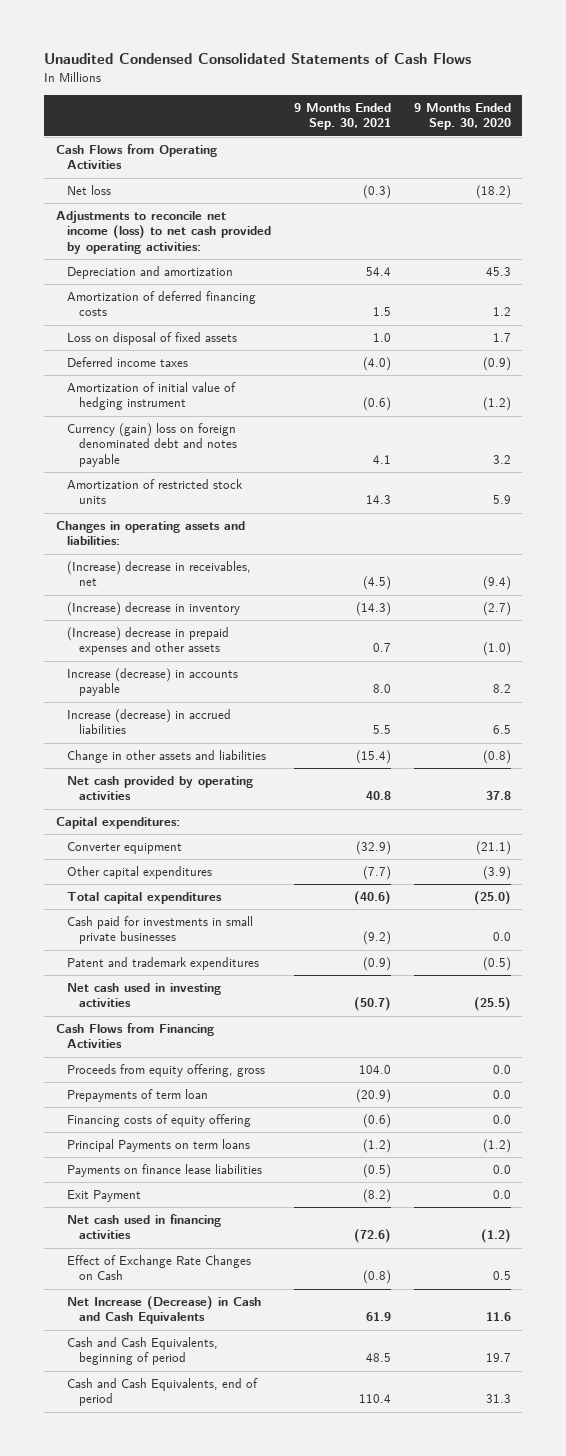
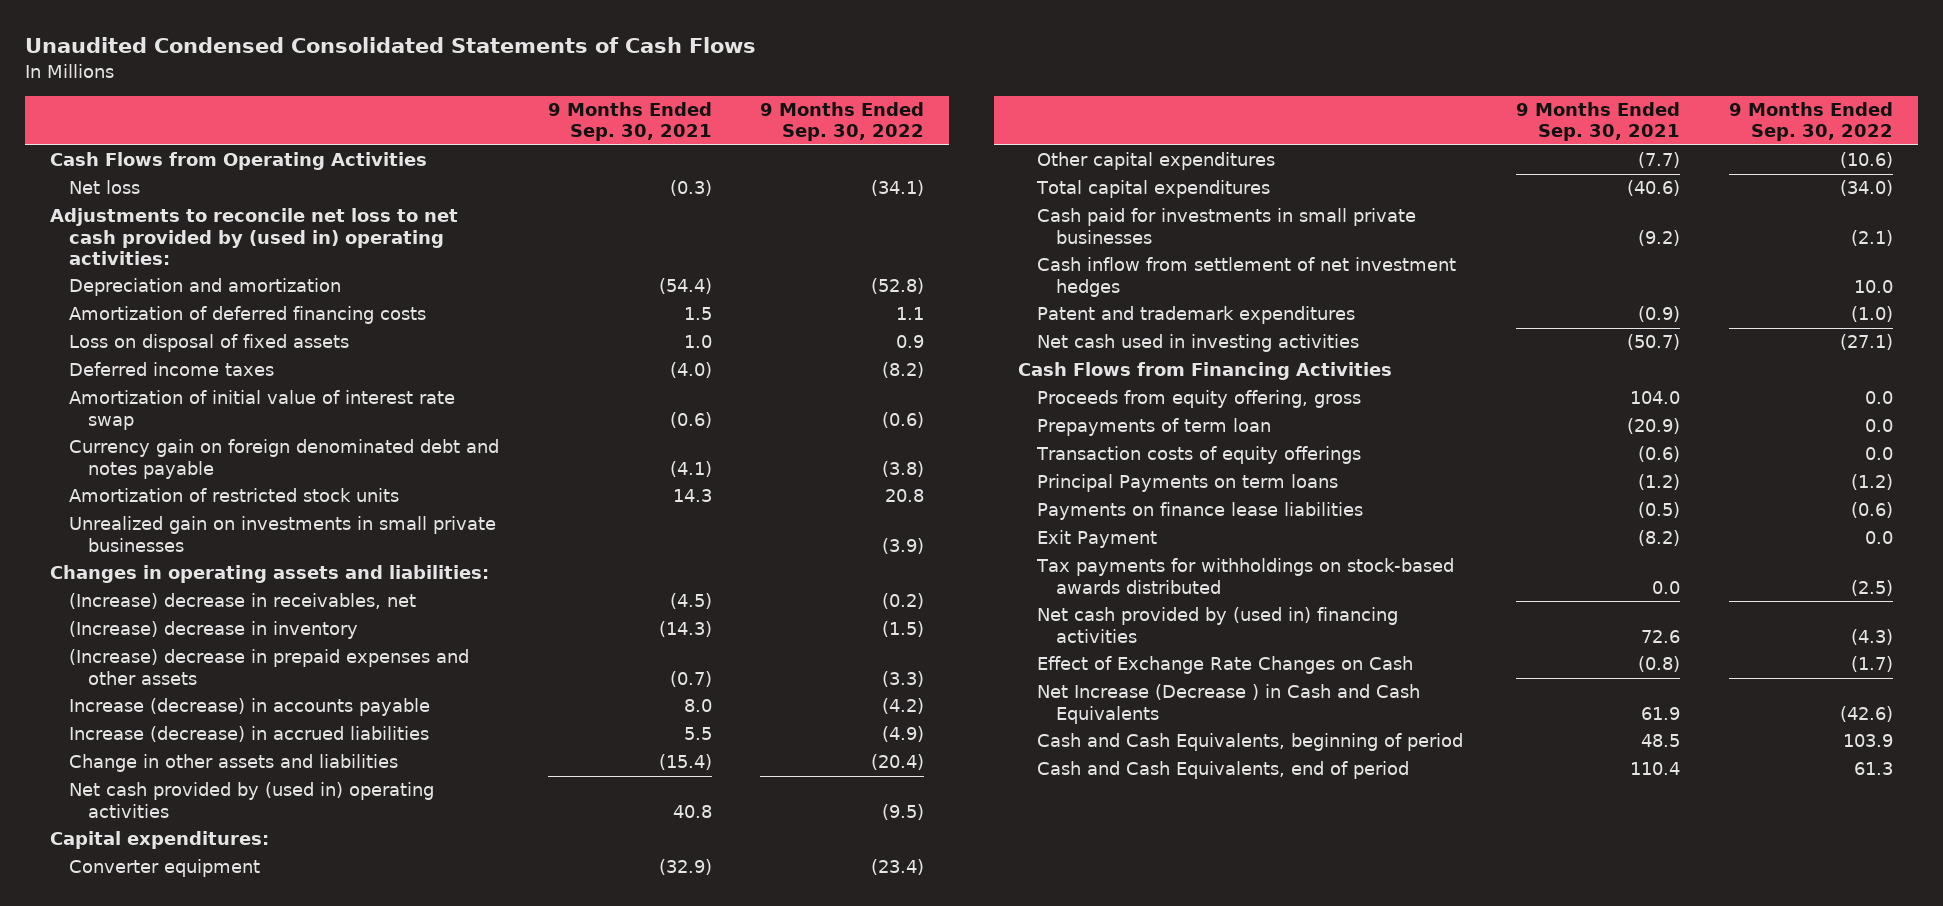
[413,103,511,131] 9 Months Ended Sep. 30, 2020 -> none
none -> [760,102,925,142] 9 Months Ended Sep. 30, 2022
[55,211,272,254] Adjustments to reconcile net income (loss) to net cash provided by operating activities: -> [49,208,458,266] Adjustments to reconcile net loss to net cash provided by (used in) operating activities:
[365,267,391,277] 54.4 -> [658,278,712,295] (54.4)
[67,382,237,411] Amortization of initial value of hedging instrument -> [68,390,455,430] Amortization of initial value of interest rate swap
[67,423,237,467] Currency (gain) loss on foreign denominated debt and notes payable -> [68,439,499,479] Currency gain on foreign denominated debt and notes payable
[372,454,391,464] 4.1 -> [669,460,712,477] (4.1)
none -> [68,516,496,552] Unrealized gain on investments in small private businesses
[372,643,391,653] 0.7 -> [669,670,712,687] (0.7)
[67,776,254,801] Net cash provided by operating activities -> [68,782,434,818] Net cash provided by (used in) operating activities
none -> [1037,257,1457,297] Cash inflow from settlement of net investment hedges
[67,1114,252,1128] Financing costs of equity offering -> [1036,446,1362,465] Transaction costs of equity offerings
none -> [1036,558,1455,594] Tax payments for withholdings on stock-based awards distributed
[67,1214,222,1240] Net cash used in financing activities -> [1037,607,1399,643] Net cash provided by (used in) financing activities
[353,1229,391,1244] (72.6) -> [1641,629,1681,643] 72.6
[67,1296,262,1325] Net Increase (Decrease) in Cash and Cash Equivalents -> [1037,684,1421,724] Net Increase (Decrease ) in Cash and Cash Equivalents

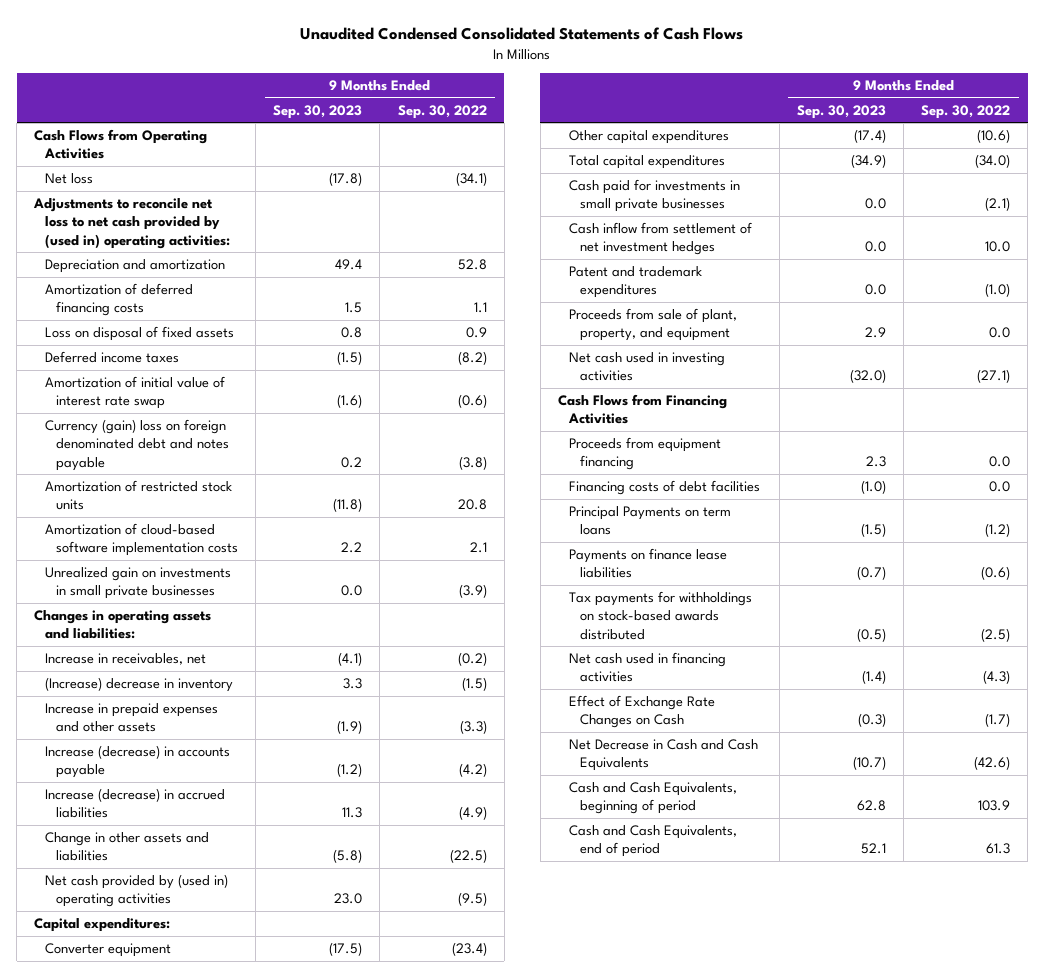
[547,102,712,142] 9 Months Ended Sep. 30, 2021 -> none
none -> [273,104,363,119] Sep. 30, 2023
[871,278,925,295] (52.8) -> [457,259,487,271] 52.8
[68,439,499,479] Currency gain on foreign denominated debt and notes payable -> [45,419,230,471] Currency (gain) loss on foreign denominated debt and notes payable
none -> [45,523,239,557] Amortization of cloud-based software implementation costs
[68,593,416,610] (Increase) decrease in receivables, net -> [45,653,207,666] Increase in receivables, net
[68,649,469,685] (Increase) decrease in prepaid expenses and other assets -> [45,703,219,733] Increase in prepaid expenses and other assets
[871,754,925,771] (20.4) -> [449,849,487,864] (22.5)
none -> [568,308,737,342] Proceeds from sale of plant, property, and equipment
[1037,418,1272,437] Prepayments of term loan -> none
[1036,446,1362,465] Transaction costs of equity offerings -> none
[1037,390,1362,409] Proceeds from equity offering, gross -> [568,437,721,471] Proceeds from equipment financing
none -> [568,480,760,496] Financing costs of debt facilities
[1037,530,1158,549] Exit Payment -> none
[1037,607,1399,643] Net cash provided by (used in) financing activities -> [568,652,726,683] Net cash used in financing activities
[1037,684,1421,724] Net Increase (Decrease ) in Cash and Cash Equivalents -> [568,739,758,772] Net Decrease in Cash and Cash Equivalents

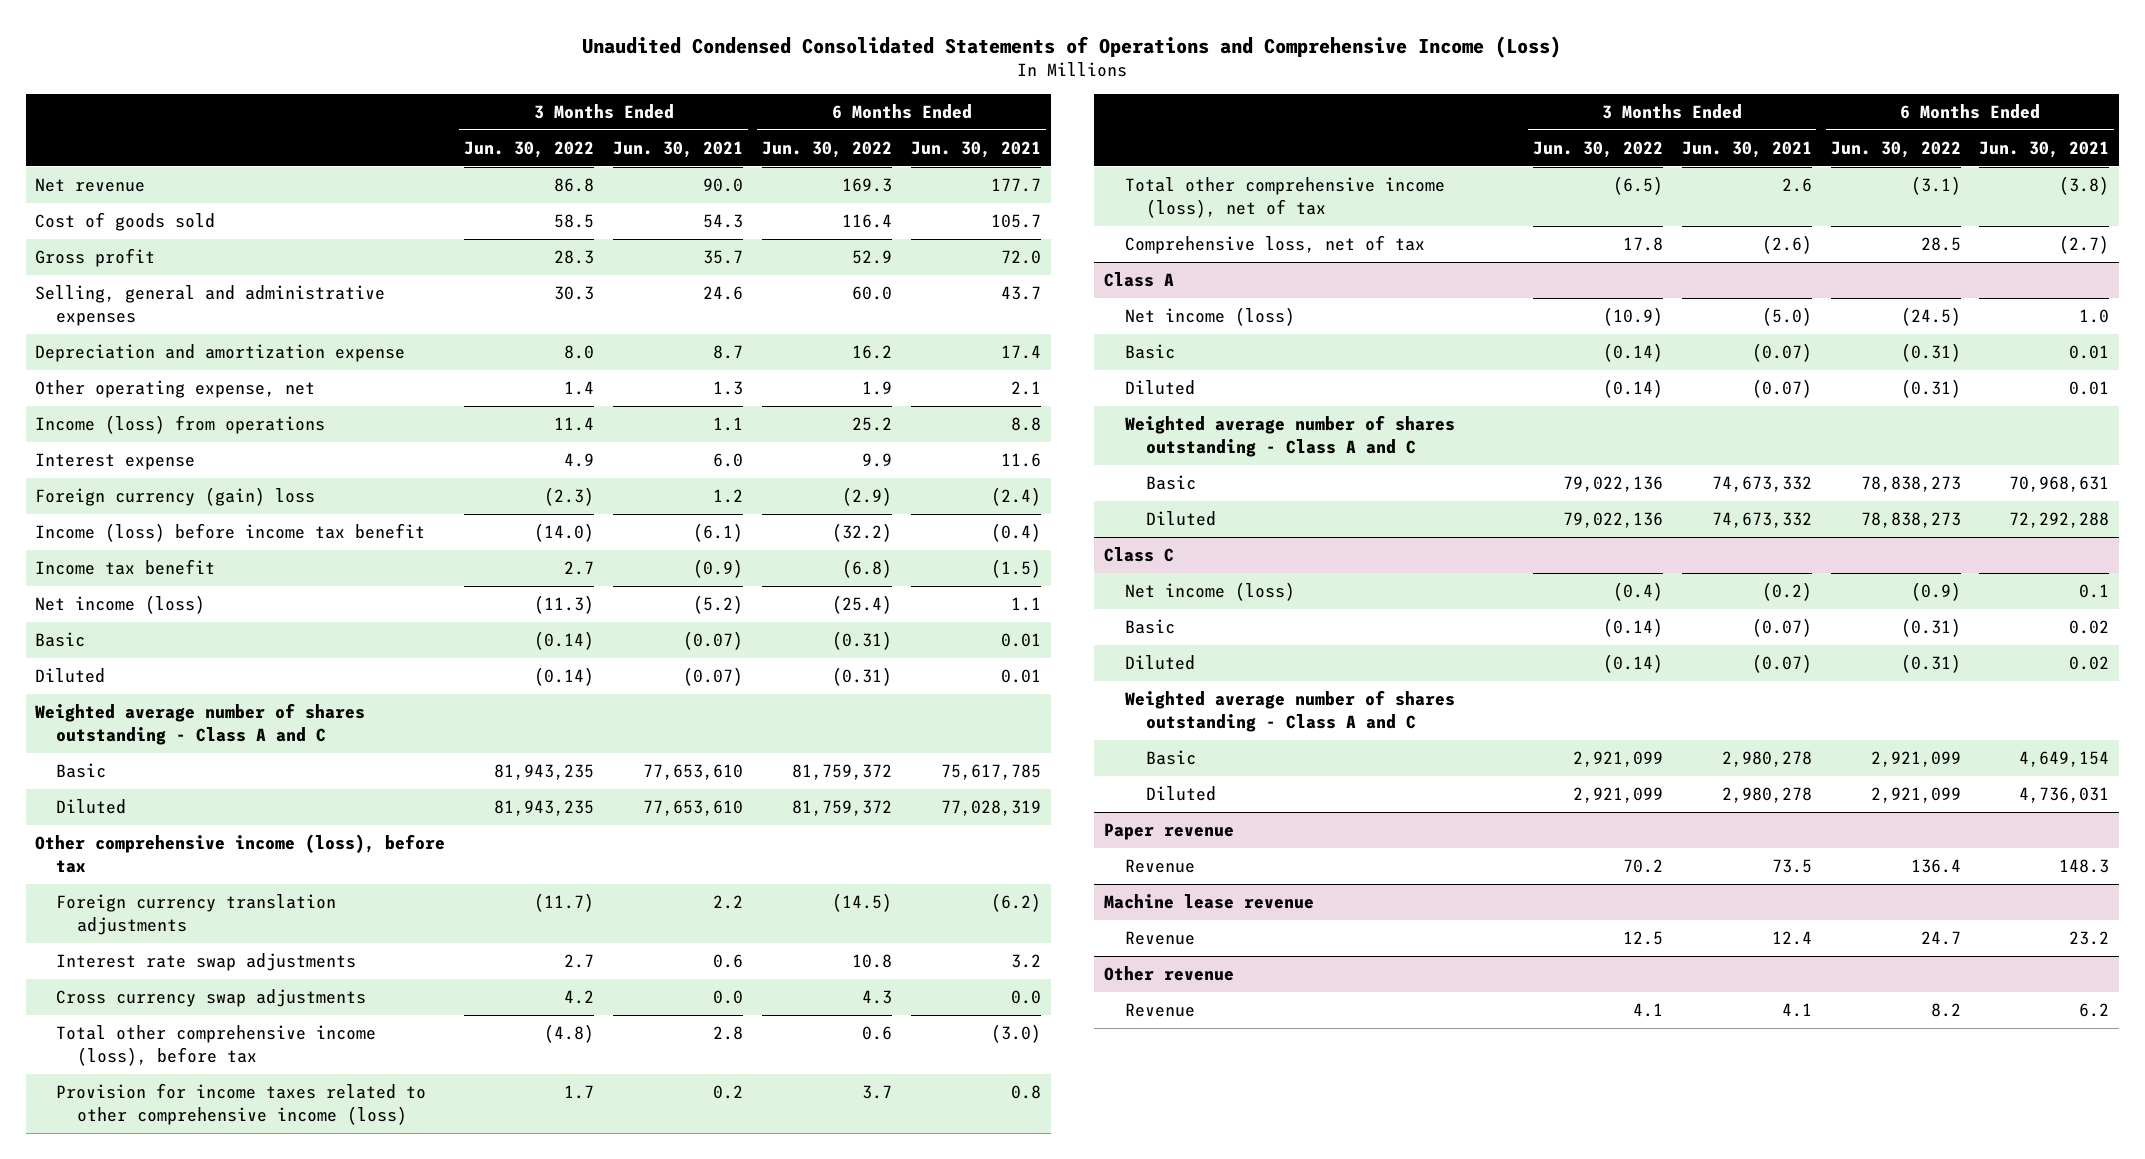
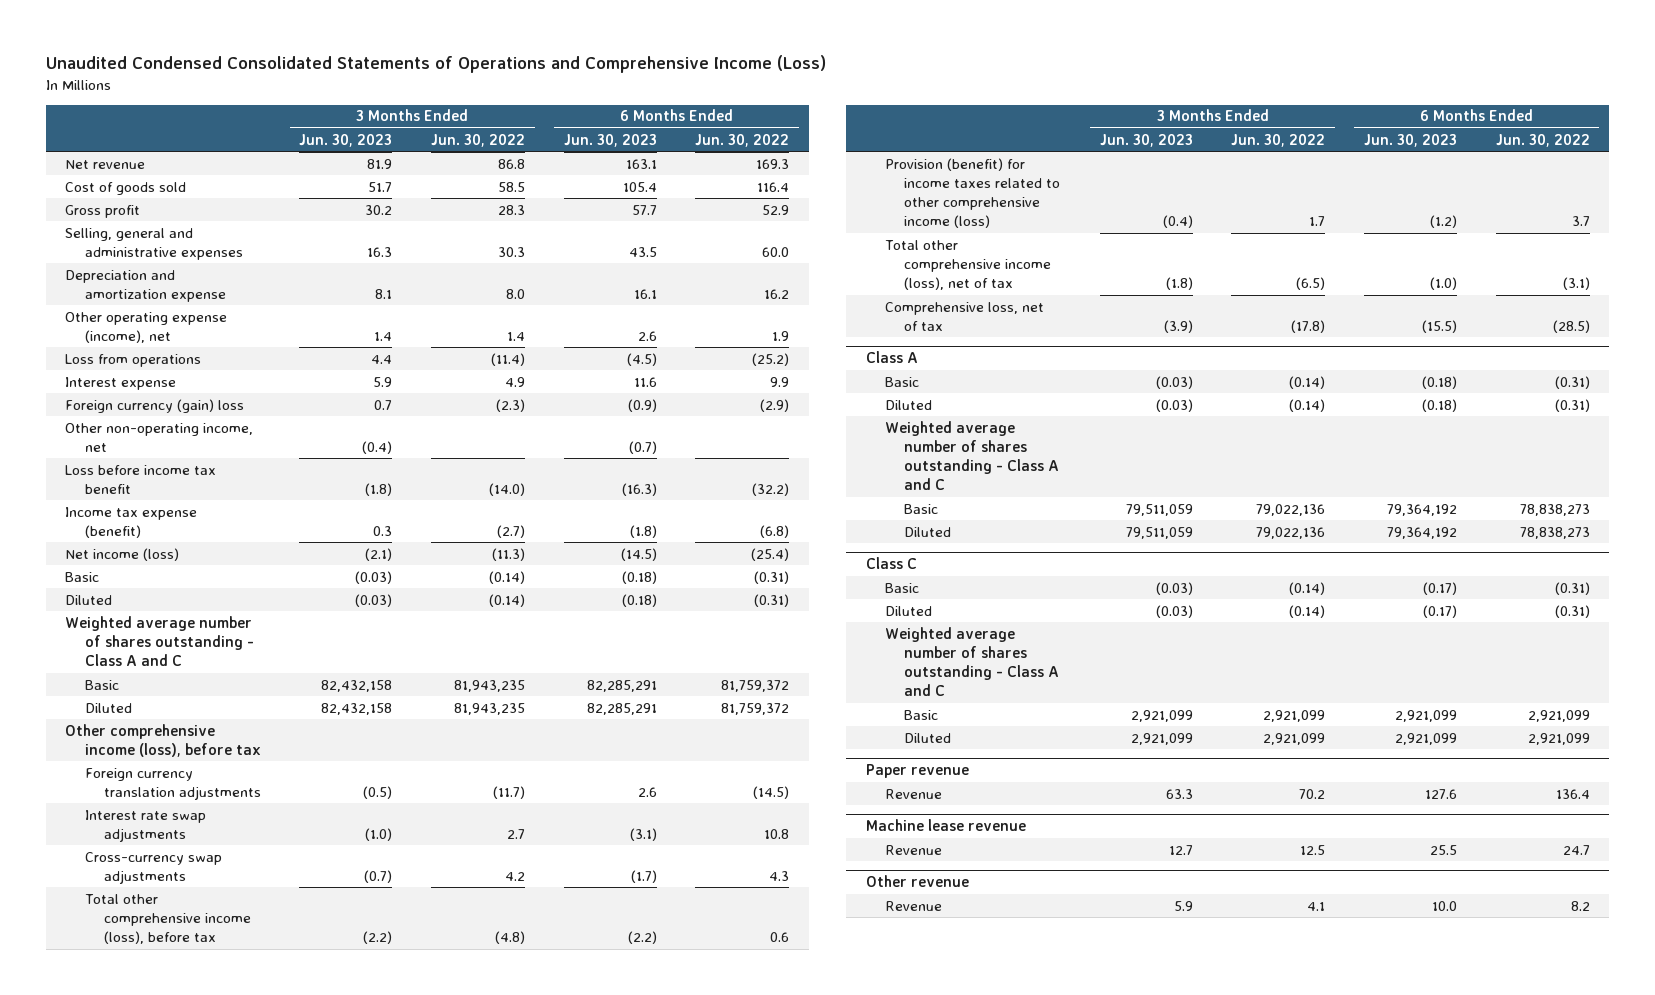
[613,140,744,158] Jun. 30, 2021 -> none
[911,140,1042,158] Jun. 30, 2021 -> none
none -> [299,133,393,147] Jun. 30, 2023
none -> [563,133,657,147] Jun. 30, 2023
[35,380,316,399] Other operating expense, net -> [65,311,228,343] Other operating expense (income), net
[35,415,326,435] Income (loss) from operations -> [65,353,202,367] Loss from operations
[554,417,595,432] 11.4 -> [491,352,526,366] (11.4)
[852,417,893,432] 25.2 -> [752,352,790,366] (25.2)
none -> [65,422,254,452] Other non-operating income, net
[35,523,426,543] Income (loss) before income tax benefit -> [65,464,217,494] Loss before income tax benefit
[35,559,216,576] Income tax benefit -> [65,506,198,538] Income tax expense (benefit)
[564,561,595,576] 2.7 -> [497,524,526,538] (2.7)
[56,989,367,1008] Cross currency swap adjustments -> [84,851,222,884] Cross-currency swap adjustments
[56,1083,427,1125] Provision for income taxes related to other comprehensive income (loss) -> [884,157,1061,229] Provision (benefit) for income taxes related to other comprehensive income (loss)
[1622,237,1663,252] 17.8 -> [1291,319,1326,333] (17.8)
[1920,237,1961,252] 28.5 -> [1552,319,1590,333] (28.5)
[1124,307,1295,327] Net income (loss) -> none
[1124,582,1295,602] Net income (loss) -> none

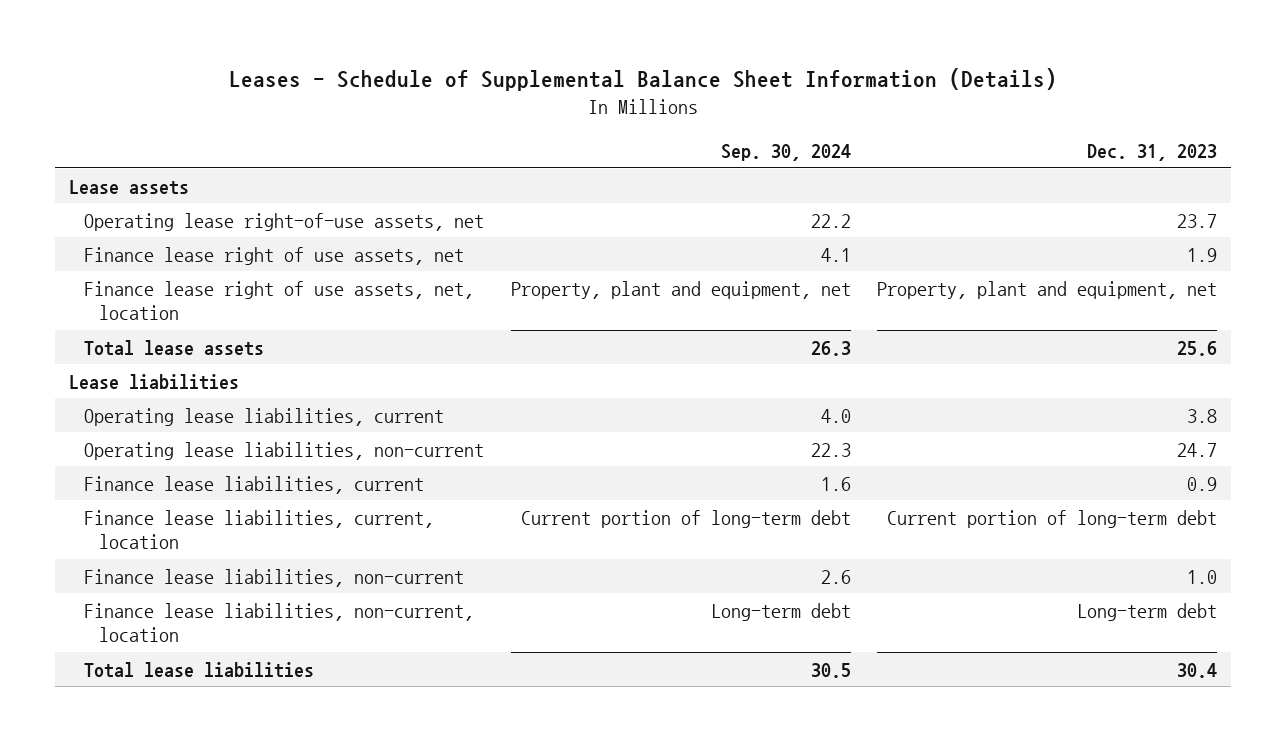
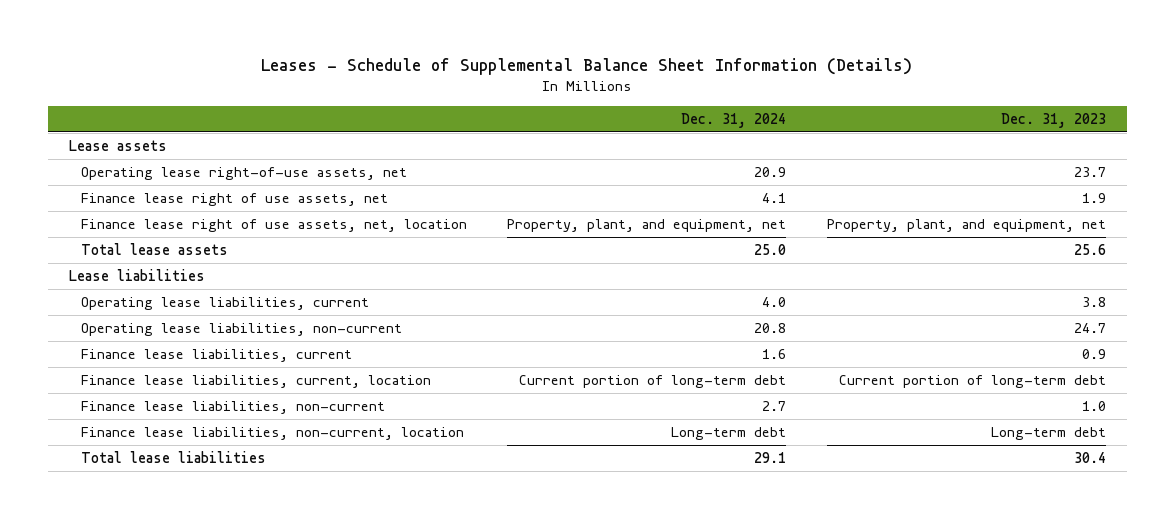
[720,144,851,162] Sep. 30, 2024 -> none
none -> [681,112,787,128] Dec. 31, 2024
[877,280,1218,299] Property, plant and equipment, net -> [827,219,1107,233] Property, plant, and equipment, net

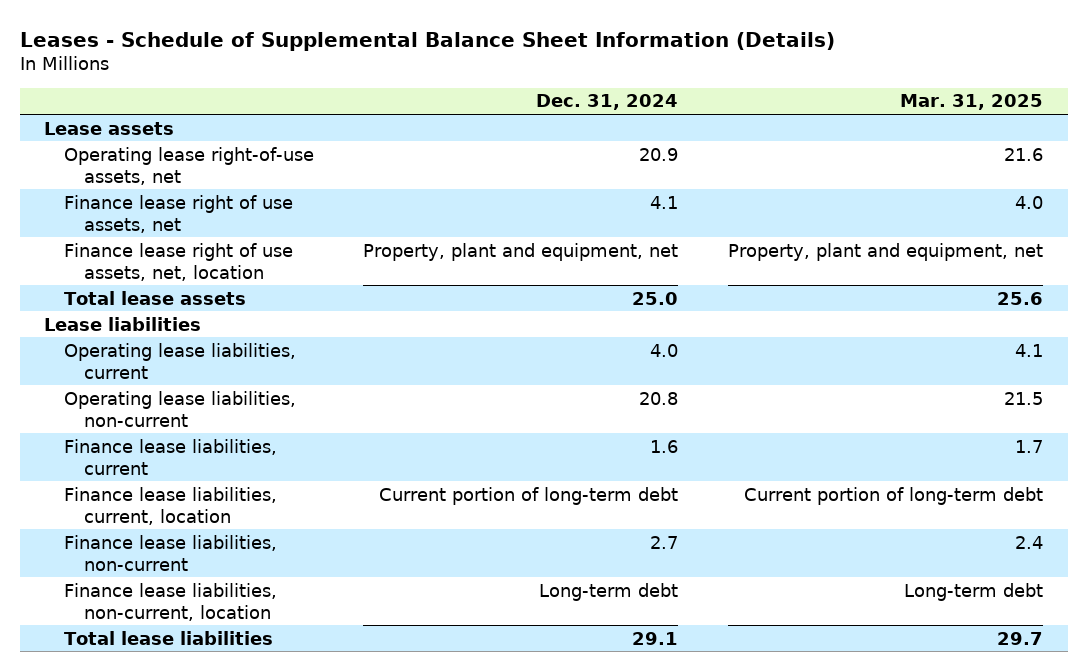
[1001,112,1107,128] Dec. 31, 2023 -> none
none -> [899,94,1043,111] Mar. 31, 2025
[507,219,787,233] Property, plant, and equipment, net -> [363,242,679,261] Property, plant and equipment, net

